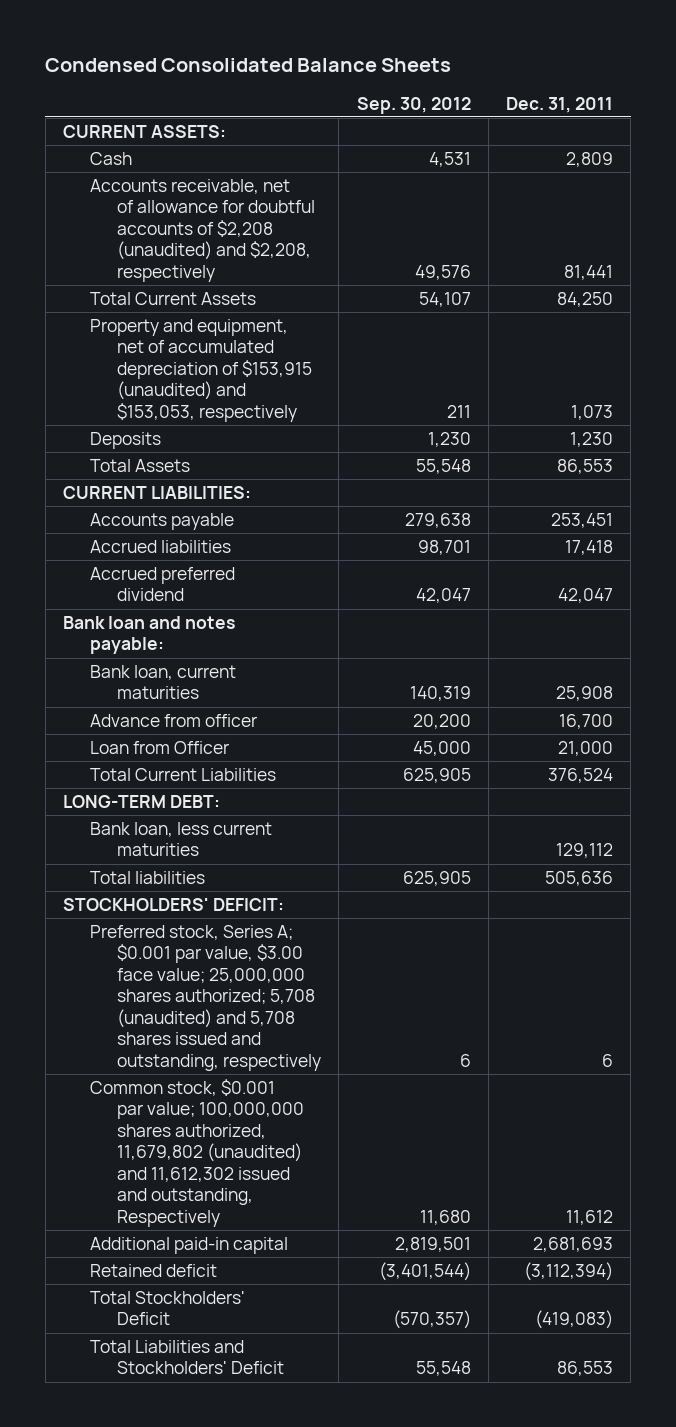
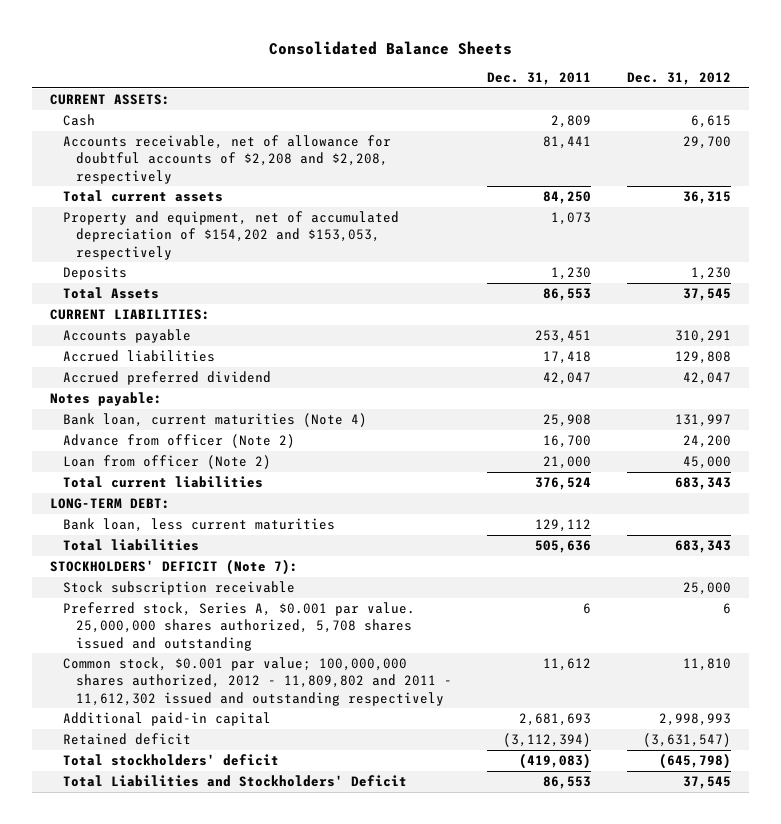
[45,58,452,73] Condensed Consolidated Balance Sheets -> [268,40,512,55] Consolidated Balance Sheets
[356,96,471,114] Sep. 30, 2012 -> none
none -> [627,72,732,86] Dec. 31, 2012
[90,178,316,282] Accounts receivable, net of allowance for doubtful accounts of $2,208 (unaudited) and $2,208, respectively -> [63,135,392,184] Accounts receivable, net of allowance for doubtful accounts of $2,208 and $2,208, respectively
[90,291,257,305] Total Current Assets -> [63,190,224,203] Total current assets
[90,318,313,422] Property and equipment, net of accumulated depreciation of $153,915 (unaudited) and $153,053, respectively -> [63,211,400,260] Property and equipment, net of accumulated depreciation of $154,202 and $153,053, respectively
[63,615,236,655] Bank loan and notes payable: -> [50,392,163,407] Notes payable:
[90,664,237,700] Bank loan, current maturities -> [63,413,368,428] Bank loan, current maturities (Note 4)
[90,713,258,727] Advance from officer -> [63,434,296,449] Advance from officer (Note 2)
[90,740,230,754] Loan from Officer -> [63,455,272,470] Loan from officer (Note 2)
[90,767,277,781] Total Current Liabilities -> [63,476,264,489] Total current liabilities
[63,897,285,911] STOCKHOLDERS' DEFICIT: -> [50,559,299,576] STOCKHOLDERS' DEFICIT (Note 7):
none -> [63,581,296,596] Stock subscription receivable
[90,924,322,1071] Preferred stock, Series A; $0.001 par value, $3.00 face value; 25,000,000 shares authorized; 5,708 (unaudited) and 5,708 shares issued and outstanding, respectively -> [63,602,416,651] Preferred stock, Series A, $0.001 par value. 25,000,000 shares authorized, 5,708 shares issued and outstanding
[90,1078,305,1227] Common stock, $0.001 par value; 100,000,000 shares authorized, 11,679,802 (unaudited) and 11,612,302 issued and outstanding, Respectively -> [63,657,452,706] Common stock, $0.001 par value; 100,000,000 shares authorized, 2012 - 11,809,802 and 2011 - 11,612,302 issued and outstanding respectively
[90,1290,246,1326] Total Stockholders' Deficit -> [63,754,280,767] Total stockholders' deficit

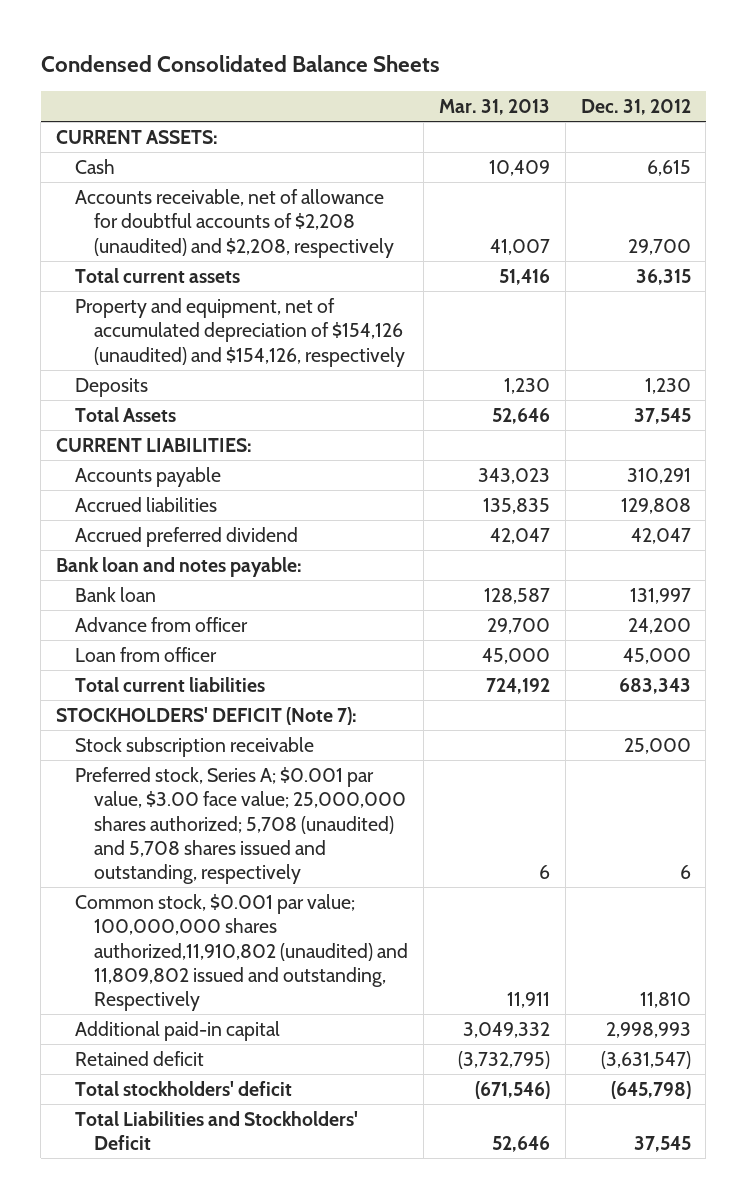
[268,40,512,55] Consolidated Balance Sheets -> [40,54,440,72] Condensed Consolidated Balance Sheets
[487,72,592,86] Dec. 31, 2011 -> none
none -> [438,99,550,116] Mar. 31, 2013
[63,135,392,184] Accounts receivable, net of allowance for doubtful accounts of $2,208 and $2,208, respectively -> [75,188,394,258] Accounts receivable, net of allowance for doubtful accounts of $2,208 (unaudited) and $2,208, respectively
[63,211,400,260] Property and equipment, net of accumulated depreciation of $154,202 and $153,053, respectively -> [75,297,405,367] Property and equipment, net of accumulated depreciation of $154,126 (unaudited) and $154,126, respectively
[50,392,163,407] Notes payable: -> [56,556,303,577] Bank loan and notes payable:
[63,413,368,428] Bank loan, current maturities (Note 4) -> [75,586,157,602] Bank loan
[63,434,296,449] Advance from officer (Note 2) -> [75,616,249,632] Advance from officer
[63,455,272,470] Loan from officer (Note 2) -> [75,646,218,662] Loan from officer
[50,498,171,510] LONG-TERM DEBT: -> none
[63,518,336,533] Bank loan, less current maturities -> none
[63,539,200,552] Total liabilities -> none
[63,602,416,651] Preferred stock, Series A, $0.001 par value. 25,000,000 shares authorized, 5,708 shares issued and outstanding -> [75,766,406,885] Preferred stock, Series A; $0.001 par value, $3.00 face value; 25,000,000 shares authorized; 5,708 (unaudited) and 5,708 shares issued and outstanding, respectively
[63,657,452,706] Common stock, $0.001 par value; 100,000,000 shares authorized, 2012 - 11,809,802 and 2011 - 11,612,302 issued and outstanding respectively -> [75,893,408,1012] Common stock, $0.001 par value; 100,000,000 shares authorized,11,910,802 (unaudited) and 11,809,802 issued and outstanding, Respectively

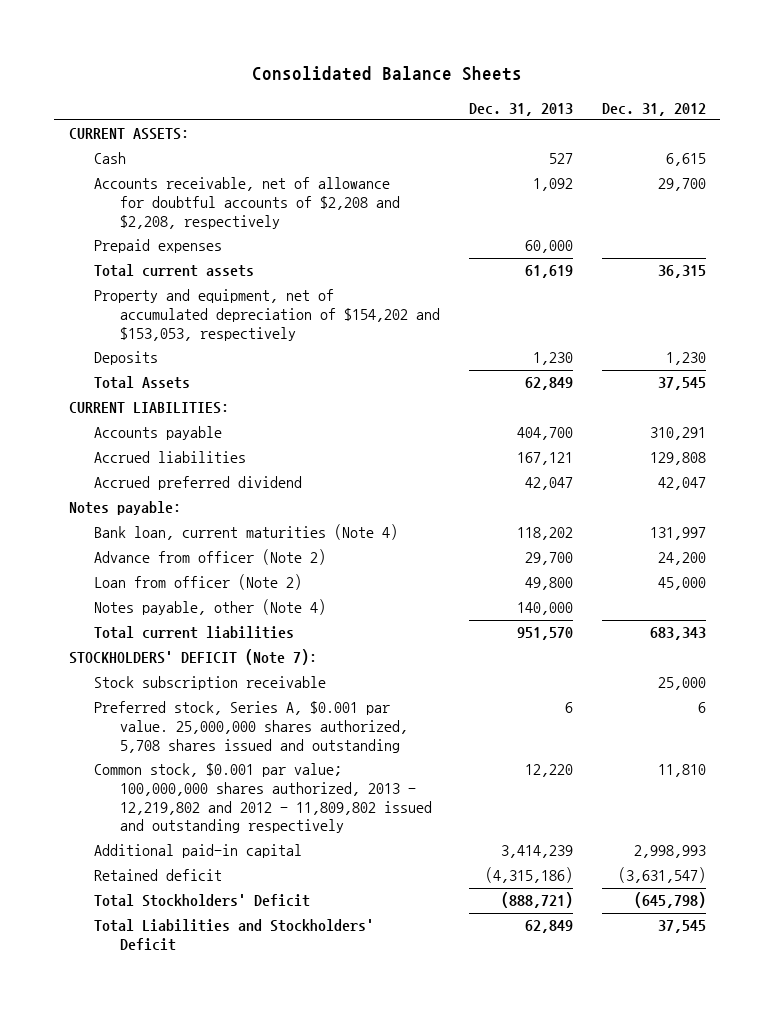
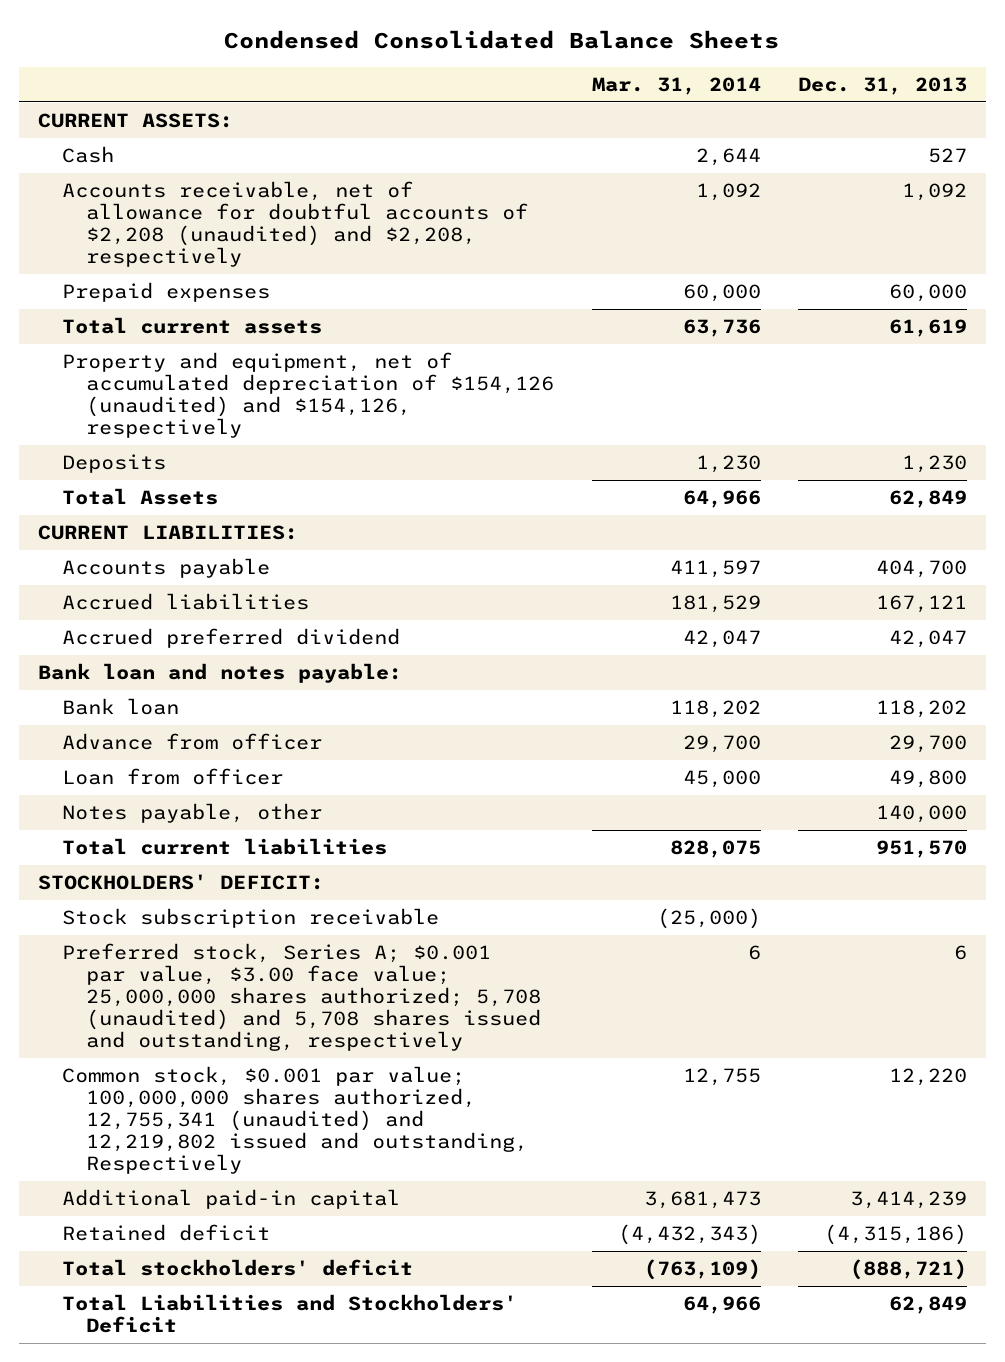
[252,66,523,82] Consolidated Balance Sheets -> [224,29,780,49] Condensed Consolidated Balance Sheets
[601,102,706,116] Dec. 31, 2012 -> none
none -> [591,76,761,95] Mar. 31, 2014
[94,177,400,229] Accounts receivable, net of allowance for doubtful accounts of $2,208 and $2,208, respectively -> [61,181,528,267] Accounts receivable, net of allowance for doubtful accounts of $2,208 (unaudited) and $2,208, respectively
[94,289,440,341] Property and equipment, net of accumulated depreciation of $154,202 and $153,053, respectively -> [61,352,554,438] Property and equipment, net of accumulated depreciation of $154,126 (unaudited) and $154,126, respectively
[68,501,181,516] Notes payable: -> [37,663,402,684] Bank loan and notes payable:
[94,524,399,541] Bank loan, current maturities (Note 4) -> [61,698,179,716] Bank loan
[94,549,327,566] Advance from officer (Note 2) -> [61,733,322,751] Advance from officer
[94,574,303,591] Loan from officer (Note 2) -> [61,768,283,786] Loan from officer
[94,599,327,616] Notes payable, other (Note 4) -> [61,803,322,824] Notes payable, other
[68,649,317,666] STOCKHOLDERS' DEFICIT (Note 7): -> [37,874,324,891] STOCKHOLDERS' DEFICIT:
[94,701,408,753] Preferred stock, Series A, $0.001 par value. 25,000,000 shares authorized, 5,708 shares issued and outstanding -> [61,943,541,1051] Preferred stock, Series A; $0.001 par value, $3.00 face value; 25,000,000 shares authorized; 5,708 (unaudited) and 5,708 shares issued and outstanding, respectively
[94,763,432,834] Common stock, $0.001 par value; 100,000,000 shares authorized, 2013 - 12,219,802 and 2012 - 11,809,802 issued and outstanding respectively -> [61,1066,528,1174] Common stock, $0.001 par value; 100,000,000 shares authorized, 12,755,341 (unaudited) and 12,219,802 issued and outstanding, Respectively
[94,894,311,908] Total Stockholders' Deficit -> [61,1259,413,1277] Total stockholders' deficit

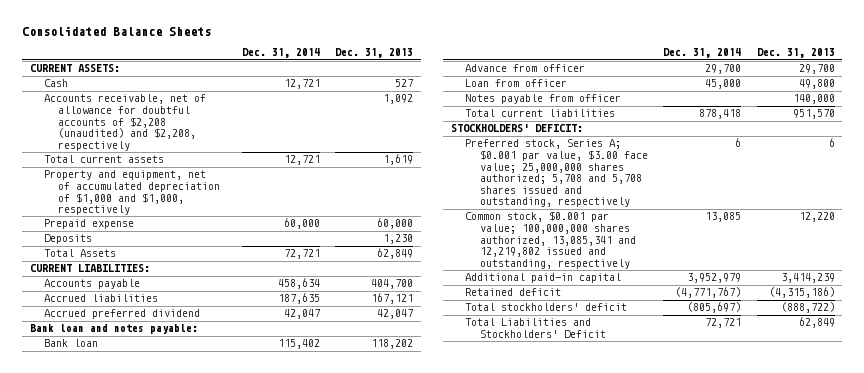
[224,29,780,49] Condensed Consolidated Balance Sheets -> [22,26,212,37] Consolidated Balance Sheets
[591,76,761,95] Mar. 31, 2014 -> none
none -> [241,48,320,59] Dec. 31, 2014
[61,282,270,303] Prepaid expenses -> none
[889,319,968,338] 61,619 -> [383,154,414,166] 1,619
[61,352,554,438] Property and equipment, net of accumulated depreciation of $154,126 (unaudited) and $154,126, respectively -> [44,170,221,216] Property and equipment, net of accumulated depreciation of $1,000 and $1,000, respectively
none -> [44,219,135,230] Prepaid expense
[61,803,322,824] Notes payable, other -> none
none -> [465,94,622,105] Notes payable from officer
[61,908,439,929] Stock subscription receivable -> none
[61,943,541,1051] Preferred stock, Series A; $0.001 par value, $3.00 face value; 25,000,000 shares authorized; 5,708 (unaudited) and 5,708 shares issued and outstanding, respectively -> [465,139,648,208] Preferred stock, Series A; $0.001 par value, $3.00 face value; 25,000,000 shares authorized; 5,708 and 5,708 shares issued and outstanding, respectively
[61,1066,528,1174] Common stock, $0.001 par value; 100,000,000 shares authorized, 12,755,341 (unaudited) and 12,219,802 issued and outstanding, Respectively -> [465,211,636,269] Common stock, $0.001 par value; 100,000,000 shares authorized, 13,085,341 and 12,219,802 issued and outstanding, respectively
[850,1259,968,1281] (888,721) -> [780,302,835,314] (888,722)

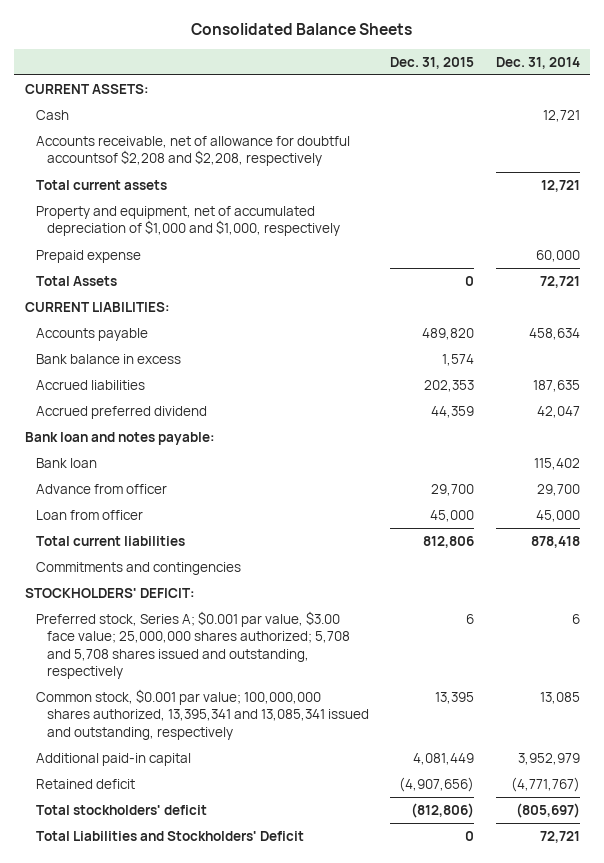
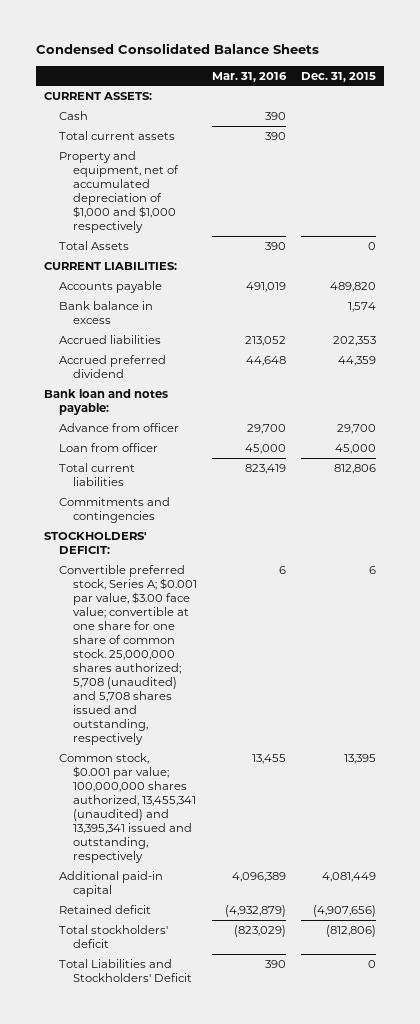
[191,22,413,35] Consolidated Balance Sheets -> [36,43,320,55] Condensed Consolidated Balance Sheets
[495,56,580,69] Dec. 31, 2014 -> none
none -> [212,71,288,82] Mar. 31, 2016
[35,136,350,167] Accounts receivable, net of allowance for doubtful accountsof $2,208 and $2,208, respectively -> none
[35,250,141,264] Prepaid expense -> none
[35,206,341,237] Property and equipment, net of accumulated depreciation of $1,000 and $1,000, respectively -> [58,150,180,234] Property and equipment, net of accumulated depreciation of $1,000 and $1,000 respectively
[35,458,97,469] Bank loan -> none
[35,611,351,680] Preferred stock, Series A; $0.001 par value, $3.00 face value; 25,000,000 shares authorized; 5,708 and 5,708 shares issued and outstanding, respectively -> [58,564,198,746] Convertible preferred stock, Series A; $0.001 par value, $3.00 face value; convertible at one share for one share of common stock. 25,000,000 shares authorized; 5,708 (unaudited) and 5,708 shares issued and outstanding, respectively
[35,689,370,740] Common stock, $0.001 par value; 100,000,000 shares authorized, 13,395,341 and 13,085,341 issued and outstanding, respectively -> [58,752,197,864] Common stock, $0.001 par value; 100,000,000 shares authorized, 13,455,341 (unaudited) and 13,395,341 issued and outstanding, respectively

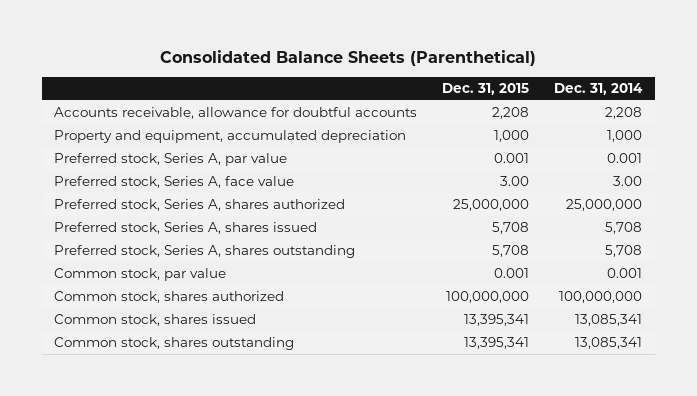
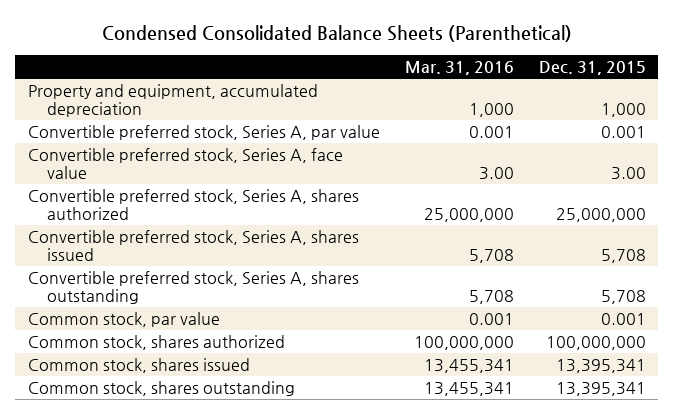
[160,49,537,66] Consolidated Balance Sheets (Parenthetical) -> [101,25,572,43] Condensed Consolidated Balance Sheets (Parenthetical)
[554,82,644,95] Dec. 31, 2014 -> none
none -> [404,61,514,76] Mar. 31, 2016
[54,107,418,120] Accounts receivable, allowance for doubtful accounts -> none
[54,153,288,167] Preferred stock, Series A, par value -> [27,125,380,141] Convertible preferred stock, Series A, par value
[54,176,295,189] Preferred stock, Series A, face value -> [27,148,343,180] Convertible preferred stock, Series A, face value
[54,199,346,212] Preferred stock, Series A, shares authorized -> [27,189,359,221] Convertible preferred stock, Series A, shares authorized
[54,222,318,235] Preferred stock, Series A, shares issued -> [27,230,359,262] Convertible preferred stock, Series A, shares issued
[54,245,356,259] Preferred stock, Series A, shares outstanding -> [27,271,359,305] Convertible preferred stock, Series A, shares outstanding

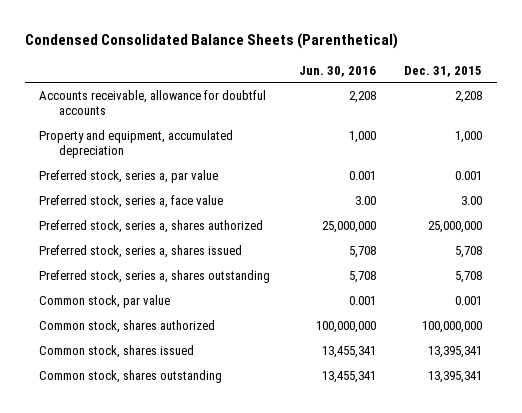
[404,61,514,76] Mar. 31, 2016 -> none
none -> [298,65,376,77] Jun. 30, 2016
none -> [39,89,267,116] Accounts receivable, allowance for doubtful accounts
[27,125,380,141] Convertible preferred stock, Series A, par value -> [39,169,219,183] Preferred stock, series a, par value
[27,148,343,180] Convertible preferred stock, Series A, face value -> [39,194,224,208] Preferred stock, series a, face value
[27,189,359,221] Convertible preferred stock, Series A, shares authorized -> [39,219,264,233] Preferred stock, series a, shares authorized
[27,230,359,262] Convertible preferred stock, Series A, shares issued -> [39,244,243,258] Preferred stock, series a, shares issued
[27,271,359,305] Convertible preferred stock, Series A, shares outstanding -> [39,269,271,283] Preferred stock, series a, shares outstanding

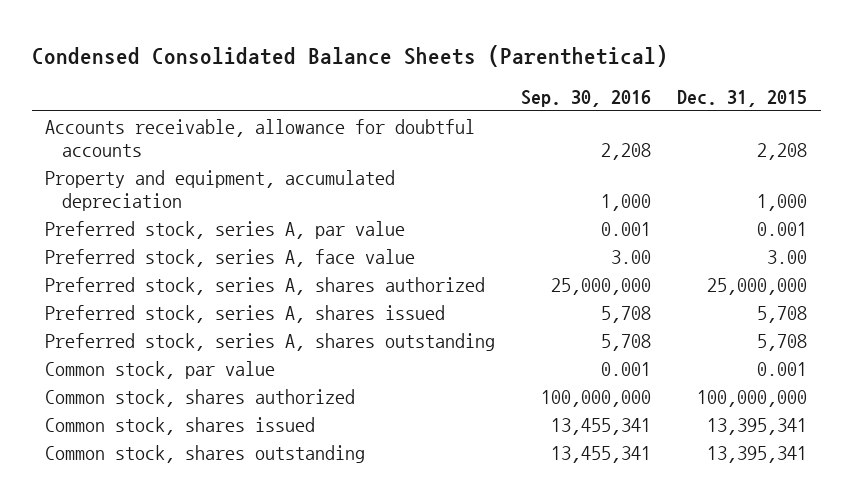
[298,65,376,77] Jun. 30, 2016 -> none
none -> [521,90,652,108] Sep. 30, 2016
[39,169,219,183] Preferred stock, series a, par value -> [44,220,405,239] Preferred stock, series A, par value
[39,194,224,208] Preferred stock, series a, face value -> [44,248,415,267] Preferred stock, series A, face value
[39,219,264,233] Preferred stock, series a, shares authorized -> [44,276,485,295] Preferred stock, series A, shares authorized
[39,244,243,258] Preferred stock, series a, shares issued -> [44,304,445,323] Preferred stock, series A, shares issued
[39,269,271,283] Preferred stock, series a, shares outstanding -> [44,332,495,351] Preferred stock, series A, shares outstanding

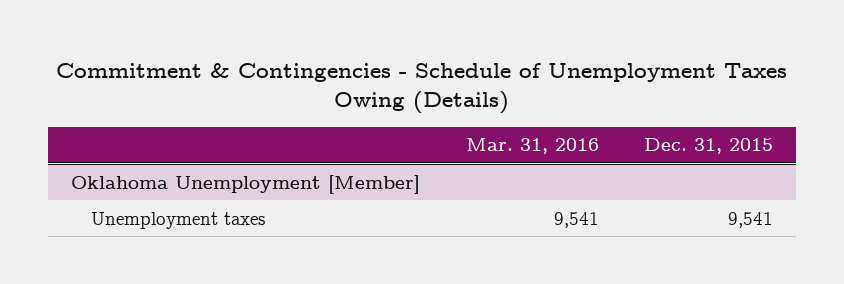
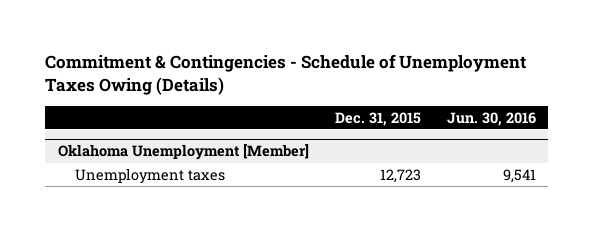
[465,138,599,155] Mar. 31, 2016 -> none
none -> [446,111,536,126] Jun. 30, 2016
[728,211,774,228] 9,541 -> [379,169,421,184] 12,723

